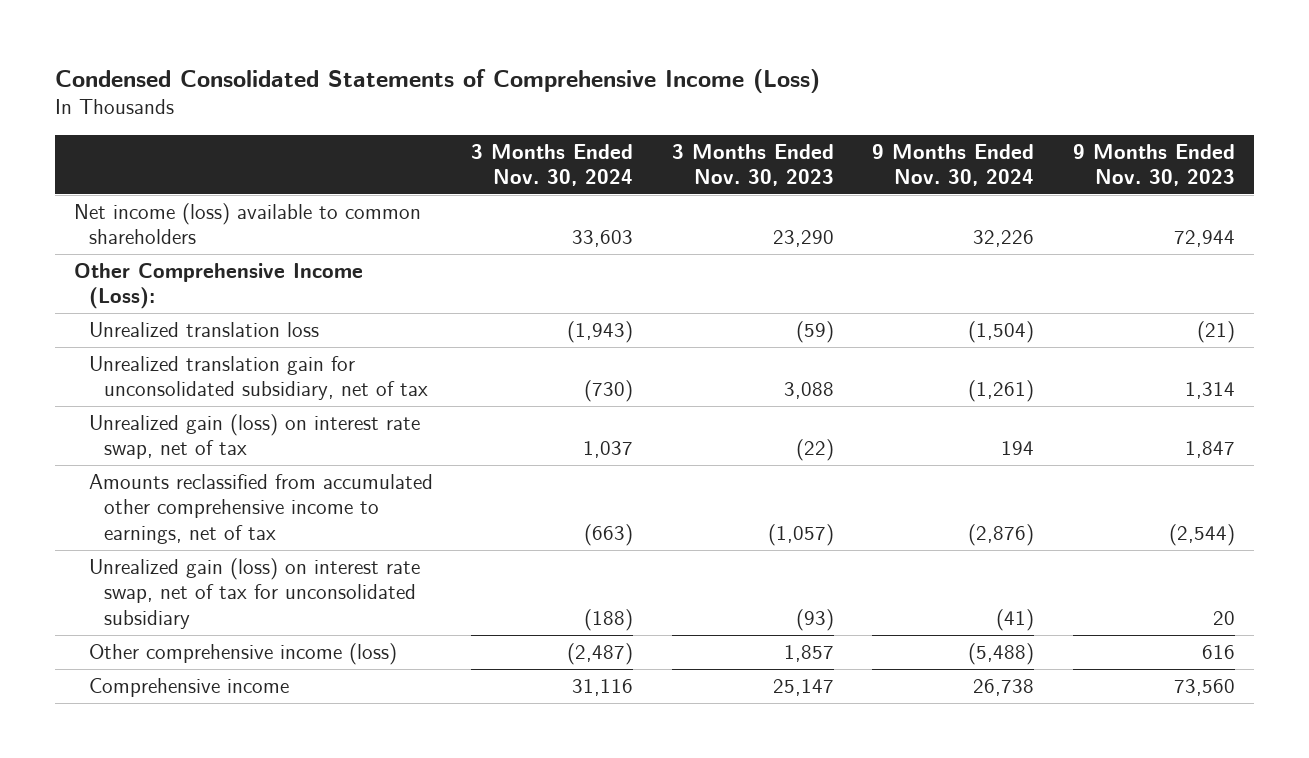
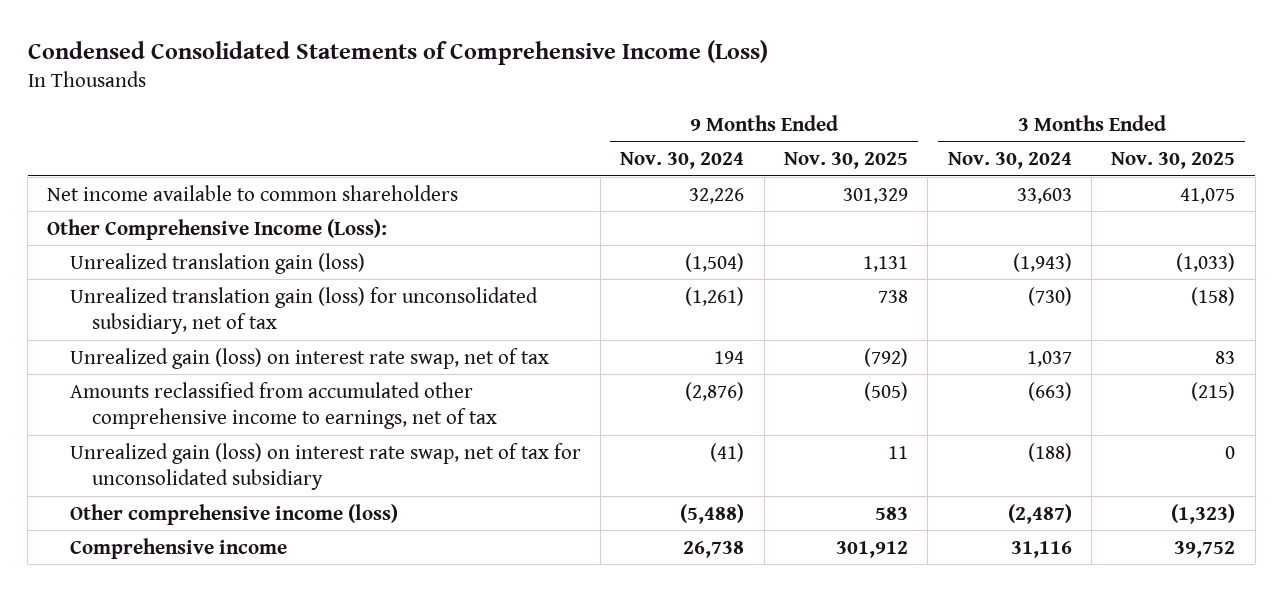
[671,143,834,187] 3 Months Ended Nov. 30, 2023 -> none
[1072,143,1235,187] 9 Months Ended Nov. 30, 2023 -> none
none -> [784,151,909,169] Nov. 30, 2025
none -> [1111,151,1236,169] Nov. 30, 2025
[74,202,422,245] Net income (loss) available to common shareholders -> [47,184,459,201] Net income available to common shareholders
[89,321,320,337] Unrealized translation loss -> [69,252,365,274] Unrealized translation gain (loss)
[89,355,428,401] Unrealized translation gain for unconsolidated subsidiary, net of tax -> [69,286,538,334] Unrealized translation gain (loss) for unconsolidated subsidiary, net of tax

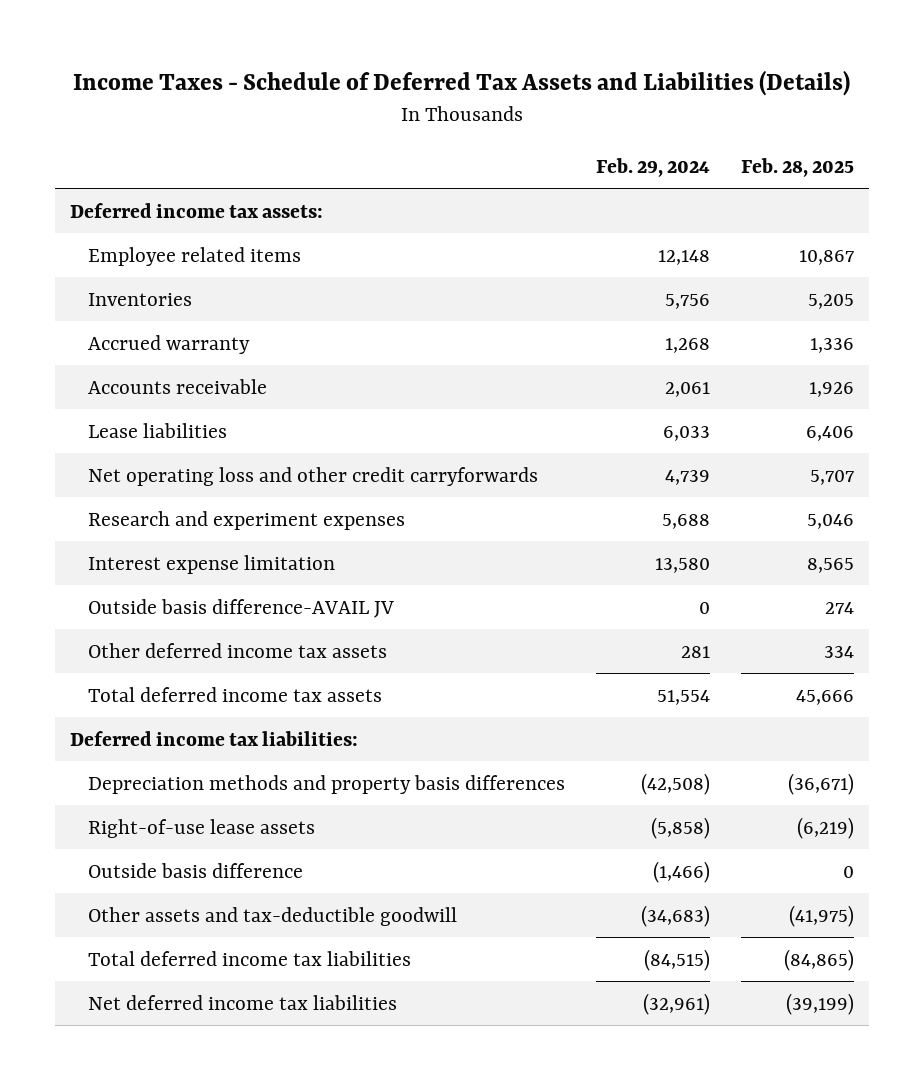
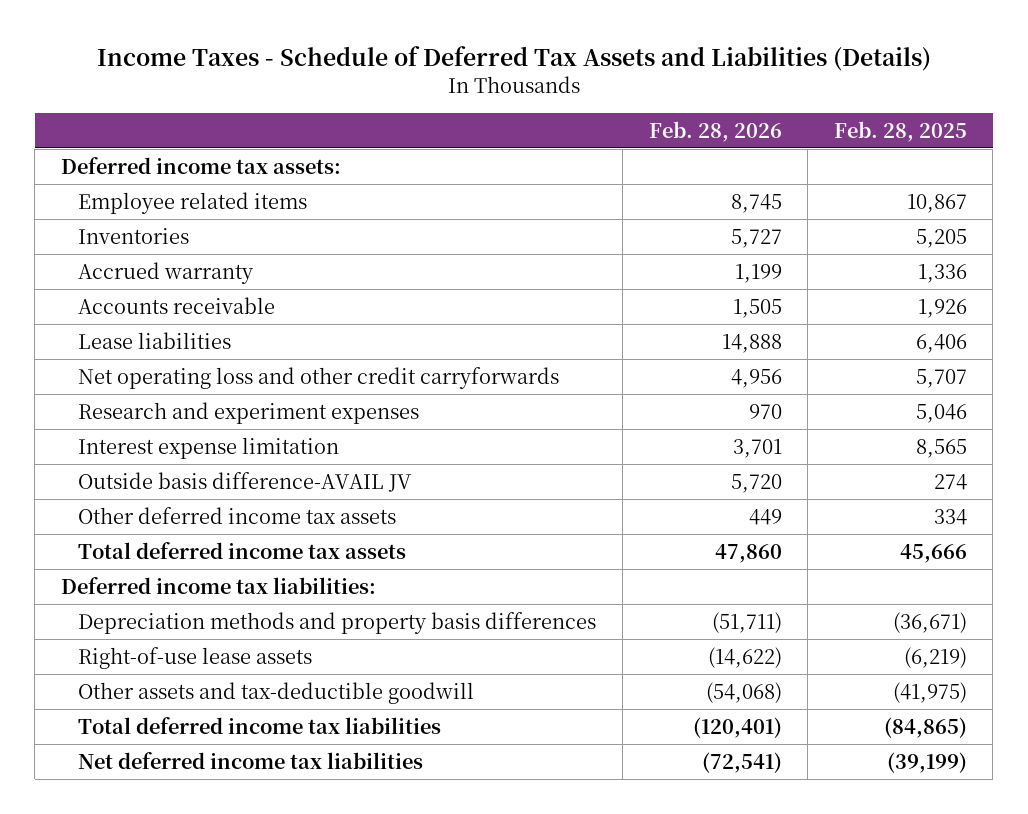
[595,157,710,177] Feb. 29, 2024 -> none
none -> [648,120,782,142] Feb. 28, 2026
[87,862,303,878] Outside basis difference -> none

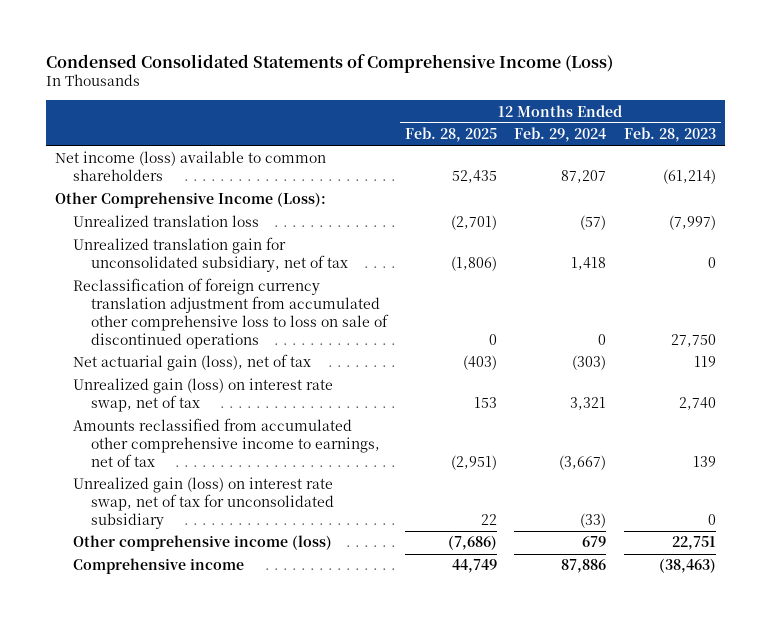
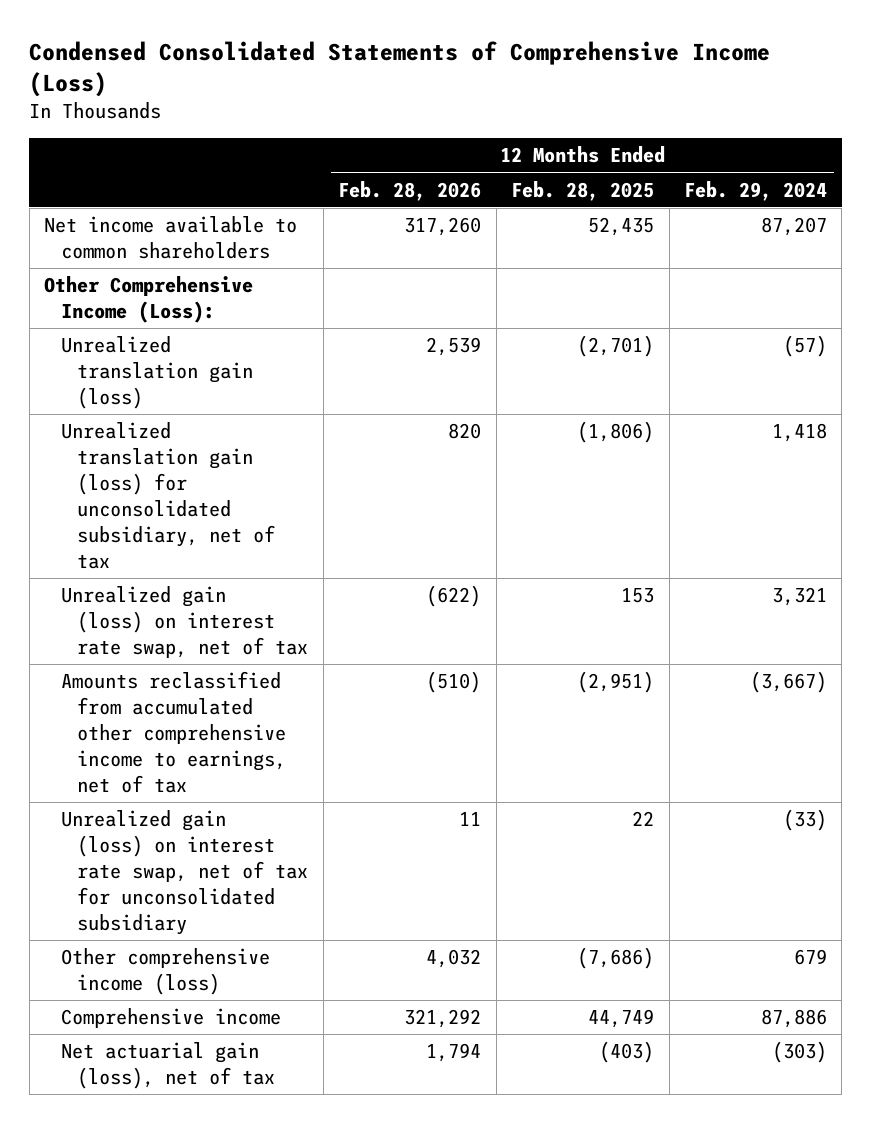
[624,127,717,143] Feb. 28, 2023 -> none
none -> [338,180,482,201] Feb. 28, 2026
[55,151,327,182] Net income (loss) available to common shareholders -> [44,216,298,260] Net income available to common shareholders
[72,278,389,349] Reclassification of foreign currency translation adjustment from accumulated other comprehensive loss to loss on sale of discontinued operations -> none
[72,215,259,228] Unrealized translation loss -> [60,336,254,410] Unrealized translation gain (loss)
[72,237,348,273] Unrealized translation gain for unconsolidated subsidiary, net of tax -> [60,422,276,570] Unrealized translation gain (loss) for unconsolidated subsidiary, net of tax
[72,354,311,372] Net actuarial gain (loss), net of tax -> [60,1042,276,1090] Net actuarial gain (loss), net of tax

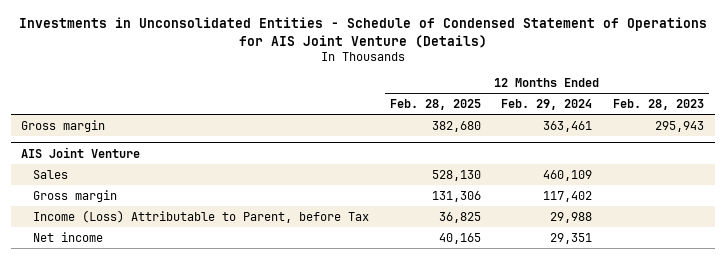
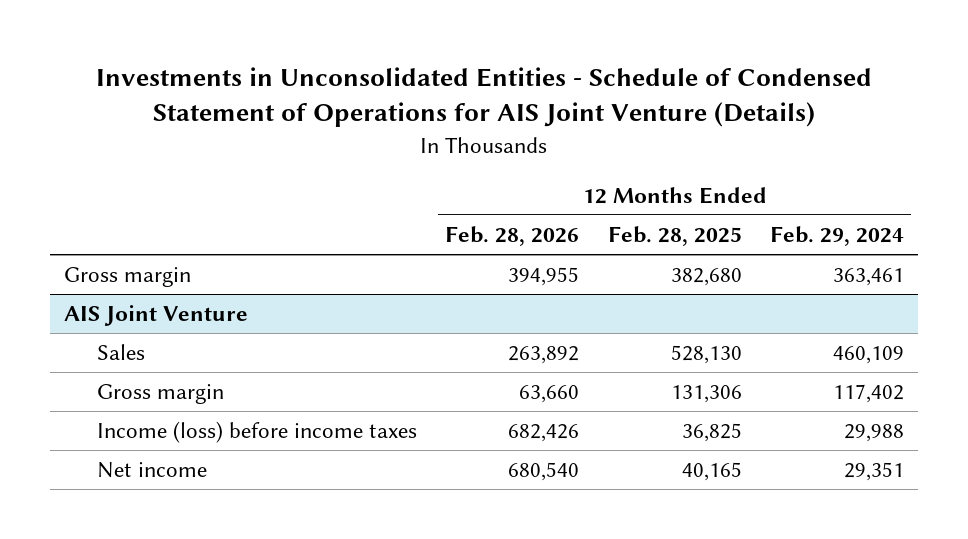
[613,98,705,110] Feb. 28, 2023 -> none
none -> [445,226,580,247] Feb. 28, 2026
[32,209,369,223] Income (Loss) Attributable to Parent, before Tax -> [97,421,418,444] Income (loss) before income taxes

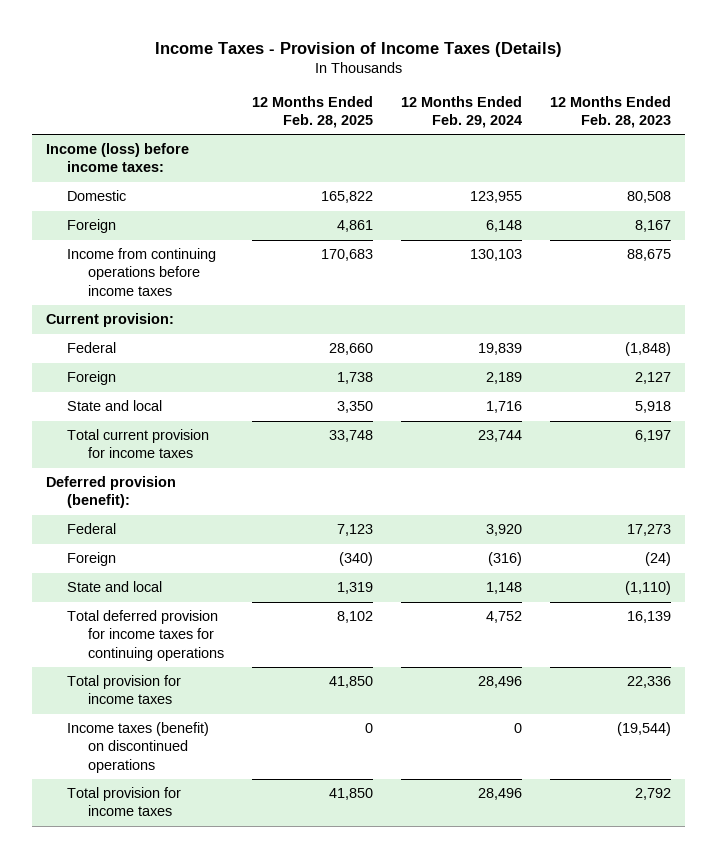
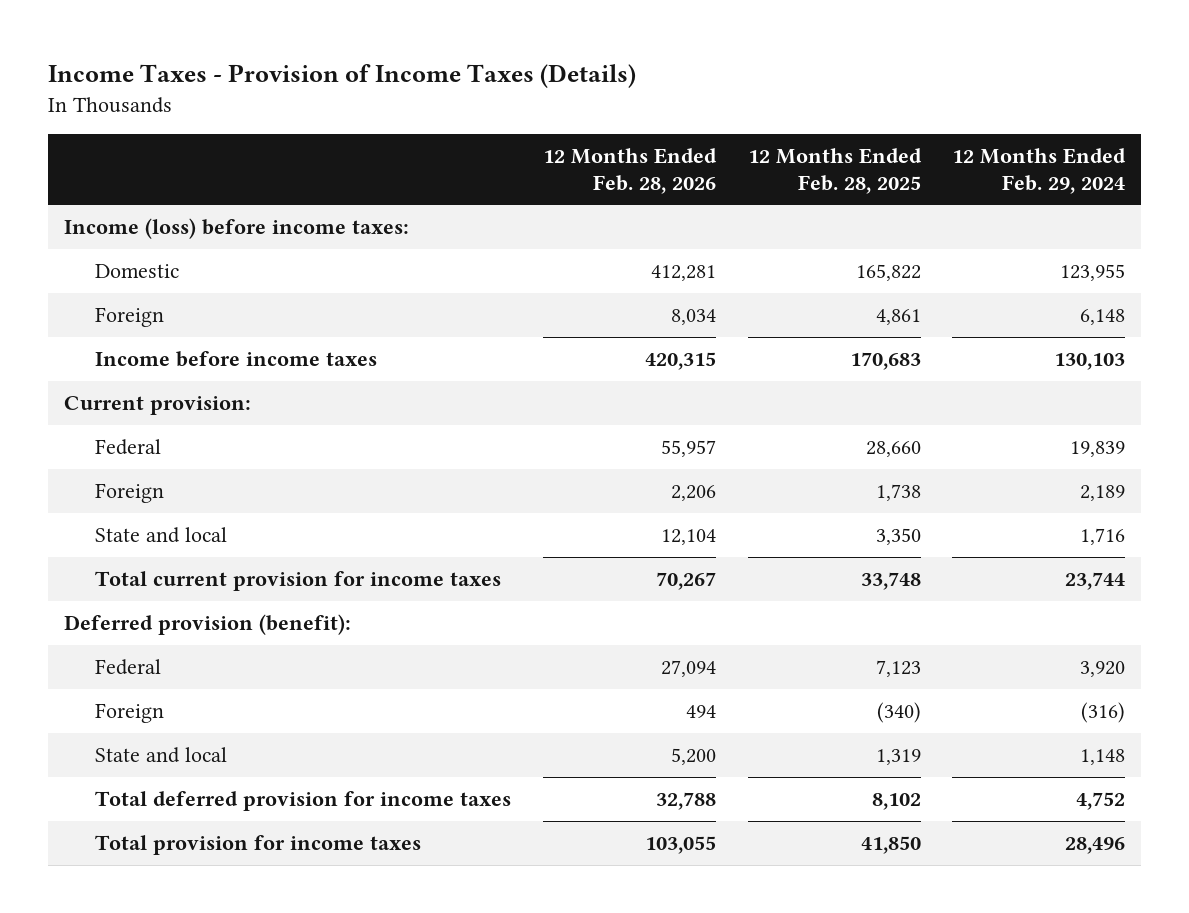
[550,95,672,128] 12 Months Ended Feb. 28, 2023 -> none
none -> [542,148,717,194] 12 Months Ended Feb. 28, 2026
[66,248,216,296] Income from continuing operations before income taxes -> [95,350,378,367] Income before income taxes
[66,675,181,705] Total provision for income taxes -> none
[66,722,209,773] Income taxes (benefit) on discontinued operations -> none
[66,610,224,661] Total deferred provision for income taxes for continuing operations -> [95,790,512,811] Total deferred provision for income taxes

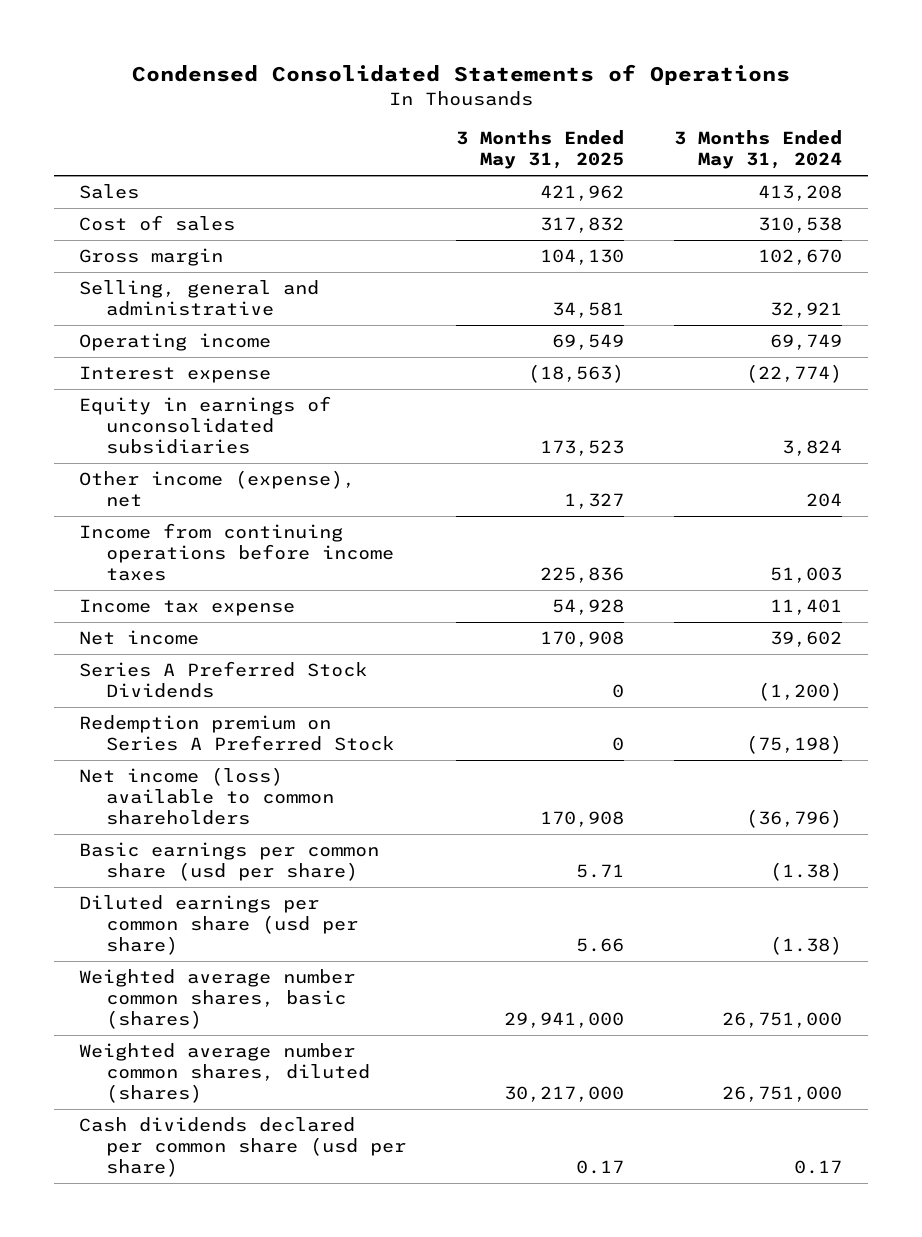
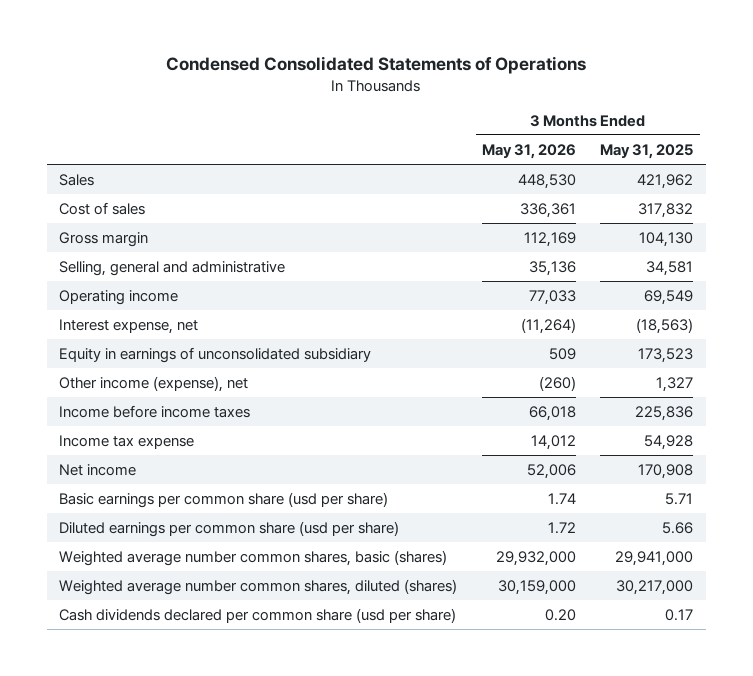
[674,130,843,170] 3 Months Ended May 31, 2024 -> none
none -> [481,143,576,159] May 31, 2026
[79,365,272,383] Interest expense -> [59,318,199,334] Interest expense, net
[79,395,332,455] Equity in earnings of unconsolidated subsidiaries -> [59,346,372,363] Equity in earnings of unconsolidated subsidiary
[79,522,394,582] Income from continuing operations before income taxes -> [59,404,251,418] Income before income taxes
[79,660,368,699] Series A Preferred Stock Dividends -> none
[79,714,394,752] Redemption premium on Series A Preferred Stock -> none
[79,766,334,826] Net income (loss) available to common shareholders -> none

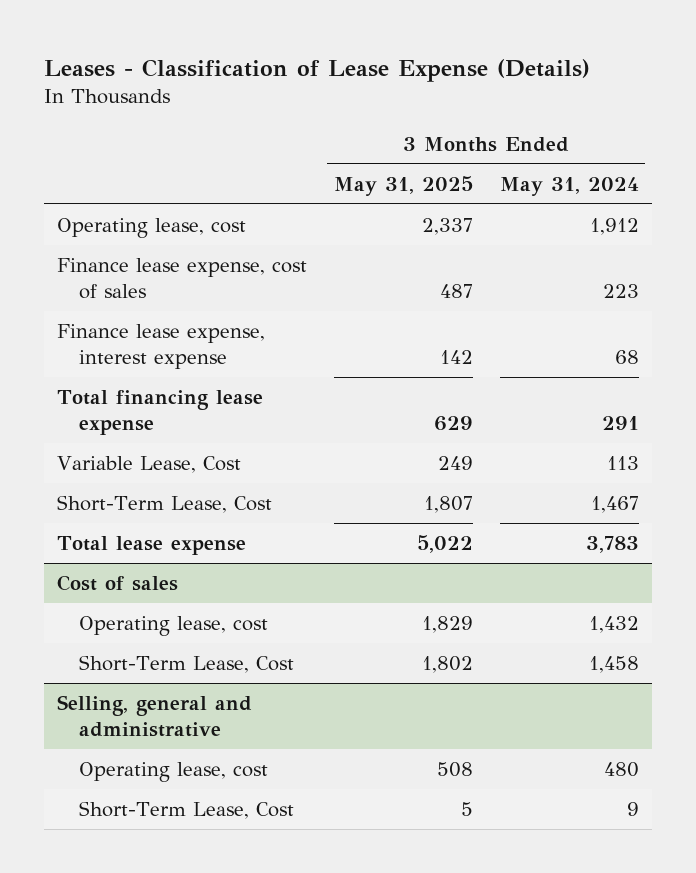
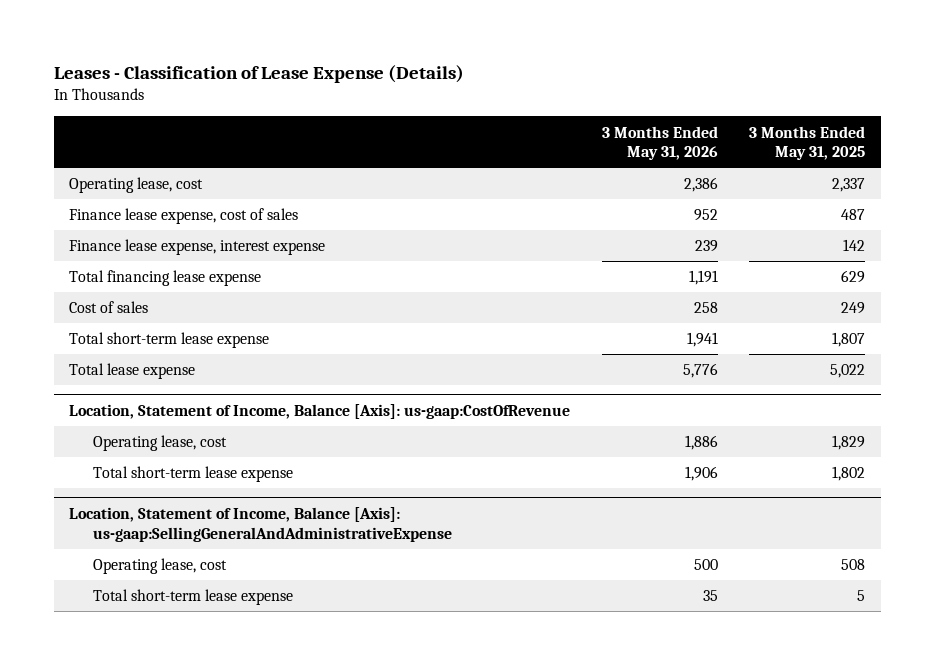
[499,176,639,196] May 31, 2024 -> none
none -> [601,125,718,161] 3 Months Ended May 31, 2026
[57,456,242,474] Variable Lease, Cost -> [69,301,149,314] Cost of sales
[57,495,273,514] Short-Term Lease, Cost -> [69,332,270,349] Total short-term lease expense
[57,575,179,592] Cost of sales -> none
none -> [69,403,571,419] Location, Statement of Income, Balance [Axis]: us-gaap:CostOfRevenue
[57,695,253,738] Selling, general and administrative -> none
[79,655,295,674] Short-Term Lease, Cost -> [93,466,294,483] Total short-term lease expense
none -> [69,506,453,542] Location, Statement of Income, Balance [Axis]: us-gaap:SellingGeneralAndAdministrativeExpense
[79,801,295,820] Short-Term Lease, Cost -> [93,589,294,606] Total short-term lease expense

